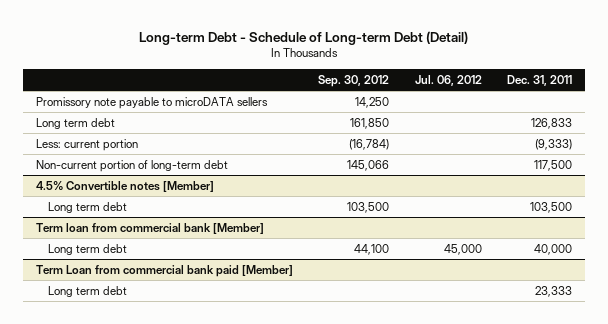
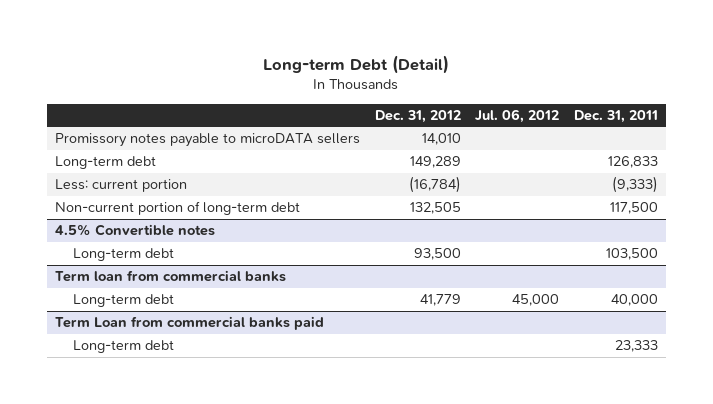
[139,30,469,45] Long-term Debt - Schedule of Long-term Debt (Detail) -> [263,54,450,74] Long-term Debt (Detail)
[318,74,390,87] Sep. 30, 2012 -> none
none -> [374,109,461,123] Dec. 31, 2012
[36,96,269,109] Promissory note payable to microDATA sellers -> [54,133,360,148] Promissory notes payable to microDATA sellers
[36,117,116,129] Long term debt -> [54,156,156,170] Long-term debt
[36,180,215,192] 4.5% Convertible notes [Member] -> [54,224,215,237] 4.5% Convertible notes
[48,201,128,213] Long term debt -> [72,248,174,262] Long-term debt
[36,222,265,234] Term loan from commercial bank [Member] -> [54,270,286,283] Term loan from commercial banks
[48,243,128,255] Long term debt -> [72,294,174,308] Long-term debt
[36,264,294,277] Term Loan from commercial bank paid [Member] -> [54,316,324,331] Term Loan from commercial banks paid
[48,285,128,297] Long term debt -> [72,340,174,354] Long-term debt

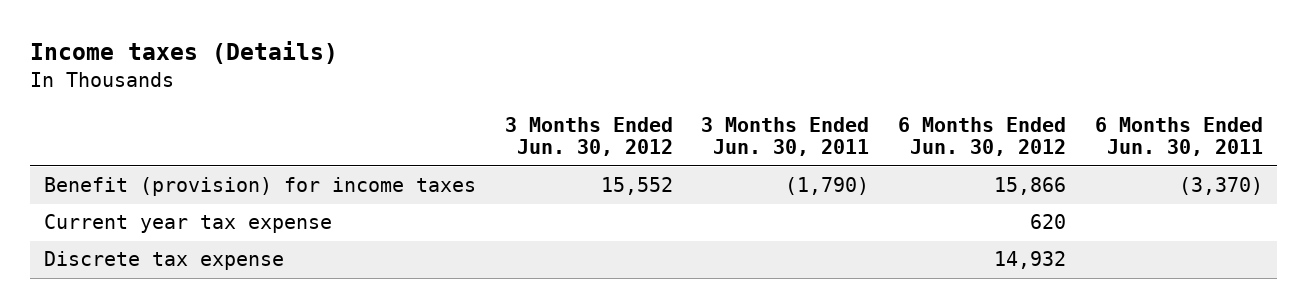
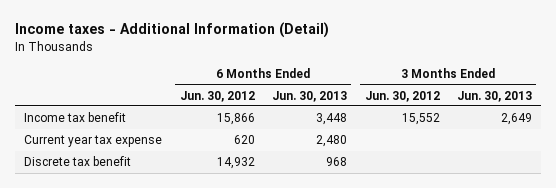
[29,41,338,65] Income taxes (Details) -> [15,22,330,39] Income taxes - Additional Information (Detail)
[701,116,870,157] 3 Months Ended Jun. 30, 2011 -> none
[1094,116,1263,157] 6 Months Ended Jun. 30, 2011 -> none
none -> [272,90,348,102] Jun. 30, 2013
none -> [457,90,533,102] Jun. 30, 2013
[44,177,477,197] Benefit (provision) for income taxes -> [24,112,127,123] Income tax benefit
[44,251,285,271] Discrete tax expense -> [24,156,132,167] Discrete tax benefit

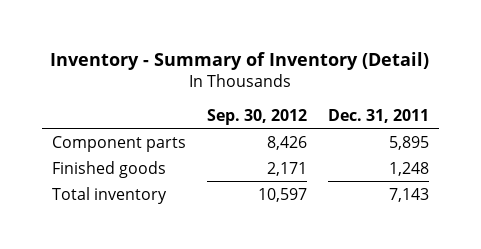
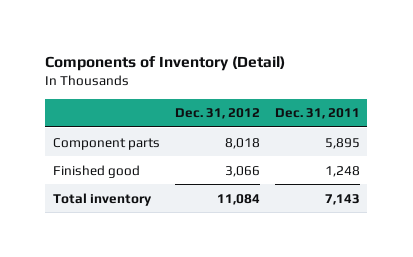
[50,51,430,70] Inventory - Summary of Inventory (Detail) -> [45,55,286,71] Components of Inventory (Detail)
[206,108,307,125] Sep. 30, 2012 -> none
none -> [174,108,260,120] Dec. 31, 2012
[52,160,167,178] Finished goods -> [52,164,140,178] Finished good

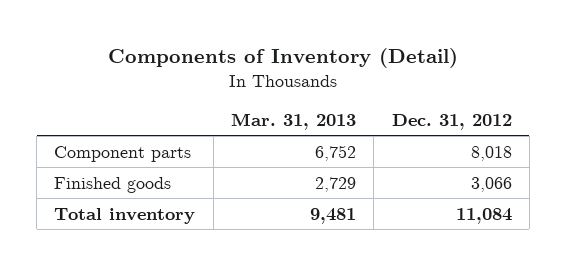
[274,108,360,120] Dec. 31, 2011 -> none
none -> [230,112,356,130] Mar. 31, 2013
[52,164,140,178] Finished good -> [54,176,172,193] Finished goods

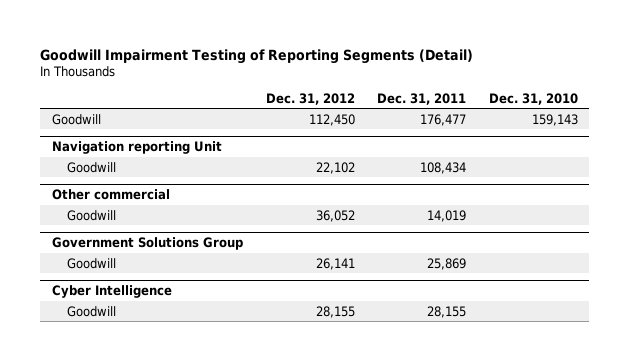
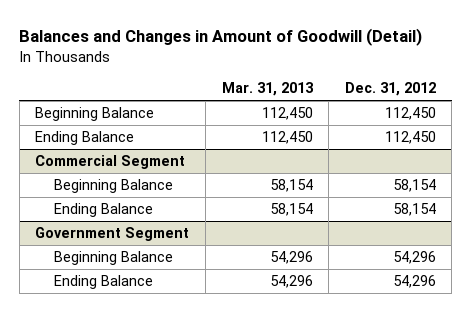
[40,48,474,64] Goodwill Impairment Testing of Reporting Segments (Detail) -> [19,27,423,46] Balances and Changes in Amount of Goodwill (Detail)
[377,92,467,105] Dec. 31, 2011 -> none
[489,92,579,105] Dec. 31, 2010 -> none
none -> [221,82,314,97] Mar. 31, 2013
[51,141,222,155] Navigation reporting Unit -> none
[67,161,117,173] Goodwill -> none
[51,189,170,201] Other commercial -> none
[67,209,117,221] Goodwill -> none
[51,237,243,251] Government Solutions Group -> none
[67,257,117,269] Goodwill -> none
[51,285,172,299] Cyber Intelligence -> none
[67,305,117,317] Goodwill -> none
[51,113,101,125] Goodwill -> [35,107,155,122] Beginning Balance
none -> [35,131,135,146] Ending Balance
none -> [35,155,186,170] Commercial Segment
none -> [54,179,174,194] Beginning Balance
none -> [54,203,154,218] Ending Balance
none -> [35,227,190,242] Government Segment
none -> [54,251,174,266] Beginning Balance
none -> [54,275,154,290] Ending Balance

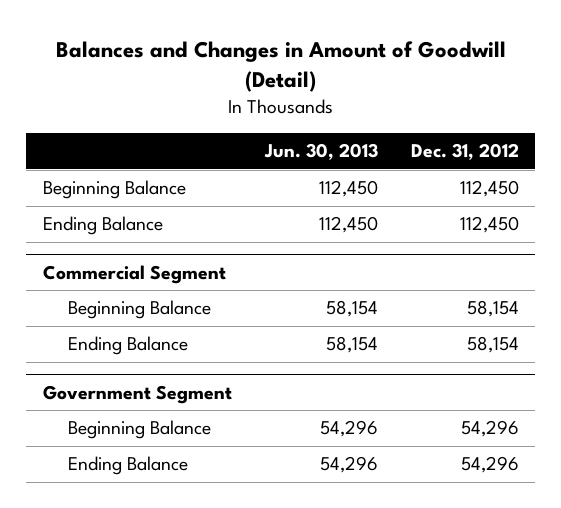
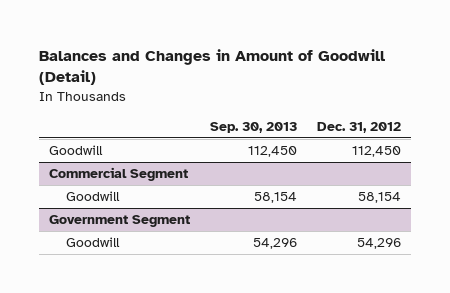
[263,143,378,161] Jun. 30, 2013 -> none
none -> [209,122,297,134] Sep. 30, 2013
[42,216,163,236] Ending Balance -> none
[42,180,186,200] Beginning Balance -> [48,145,103,156] Goodwill
[68,336,189,356] Ending Balance -> none
[68,300,212,320] Beginning Balance -> [66,191,121,202] Goodwill
[68,456,189,476] Ending Balance -> none
[68,420,212,440] Beginning Balance -> [66,237,121,248] Goodwill

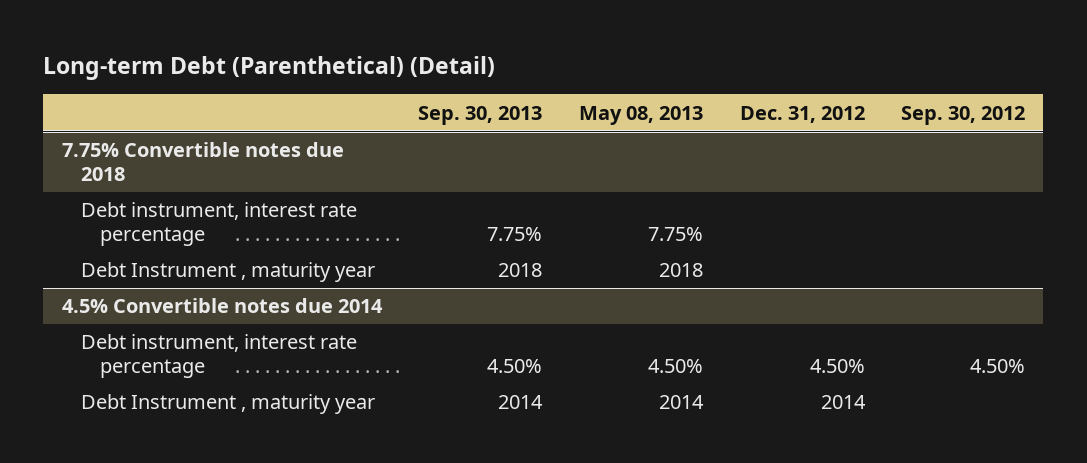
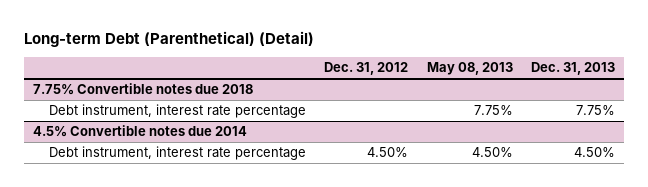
[418,105,543,125] Sep. 30, 2013 -> none
[901,105,1026,125] Sep. 30, 2012 -> none
none -> [531,62,616,76] Dec. 31, 2013
[80,262,375,283] Debt Instrument , maturity year -> none
[80,394,375,415] Debt Instrument , maturity year -> none

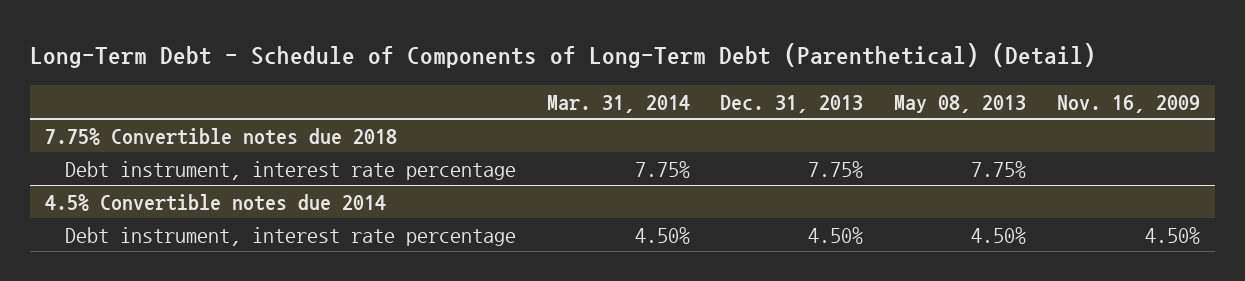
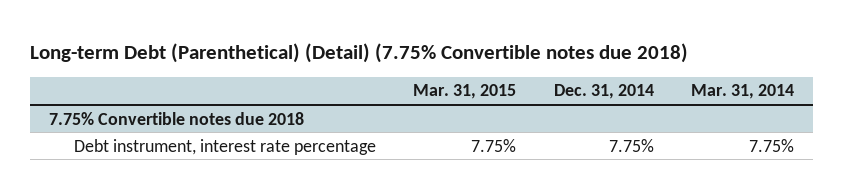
[30,43,1097,69] Long-Term Debt - Schedule of Components of Long-Term Debt (Parenthetical) (Detail) -> [30,42,689,63] Long-term Debt (Parenthetical) (Detail) (7.75% Convertible notes due 2018)
[720,94,864,113] Dec. 31, 2013 -> none
[894,94,1027,113] May 08, 2013 -> none
[1057,94,1201,113] Nov. 16, 2009 -> none
none -> [413,84,517,100] Mar. 31, 2015
none -> [553,84,654,100] Dec. 31, 2014
[45,193,387,211] 4.5% Convertible notes due 2014 -> none
[64,226,516,246] Debt instrument, interest rate percentage -> none

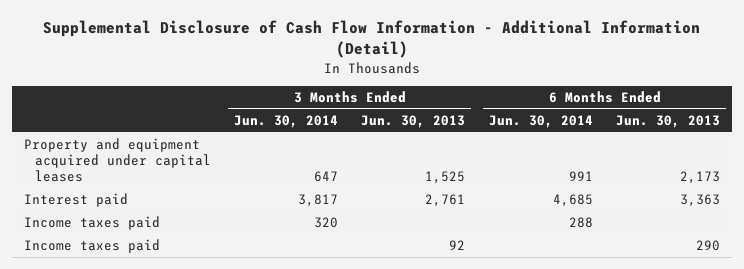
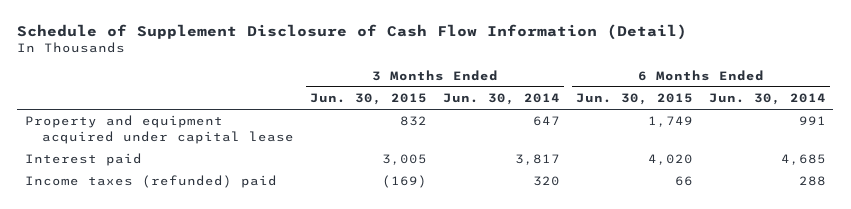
[43,20,701,59] Supplemental Disclosure of Cash Flow Information - Additional Information (Detail) -> [17,24,688,41] Schedule of Supplement Disclosure of Cash Flow Information (Detail)
[361,114,466,128] Jun. 30, 2013 -> none
[616,114,721,128] Jun. 30, 2013 -> none
none -> [310,93,428,106] Jun. 30, 2015
none -> [575,93,693,106] Jun. 30, 2015
[23,138,211,182] Property and equipment acquired under capital leases -> [25,115,295,144] Property and equipment acquired under capital lease
[23,239,160,254] Income taxes paid -> none
[23,216,160,231] Income taxes paid -> [25,175,278,189] Income taxes (refunded) paid

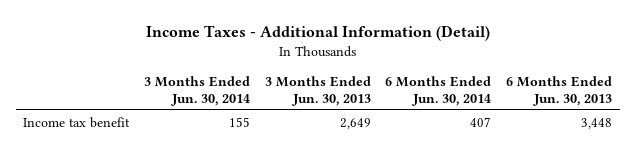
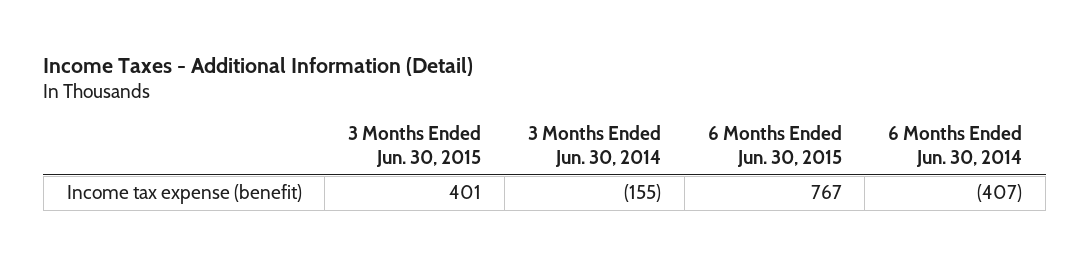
[264,75,371,106] 3 Months Ended Jun. 30, 2013 -> none
[506,75,613,106] 6 Months Ended Jun. 30, 2013 -> none
none -> [348,125,482,168] 3 Months Ended Jun. 30, 2015
none -> [707,125,842,168] 6 Months Ended Jun. 30, 2015
[23,116,131,128] Income tax benefit -> [66,184,302,205] Income tax expense (benefit)
[229,116,251,127] 155 -> [623,184,661,203] (155)
[470,116,492,127] 407 -> [977,184,1023,203] (407)

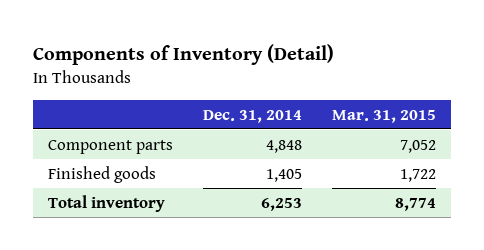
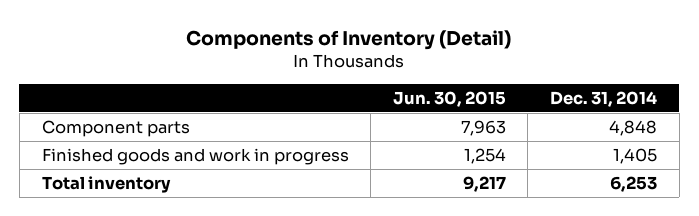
[331,109,436,123] Mar. 31, 2015 -> none
none -> [392,90,506,107] Jun. 30, 2015
[48,165,157,183] Finished goods -> [41,147,349,165] Finished goods and work in progress

